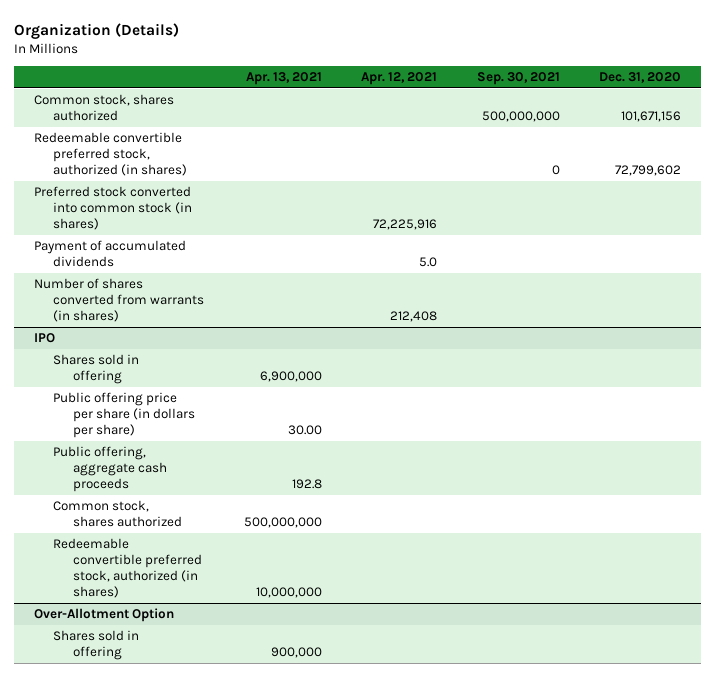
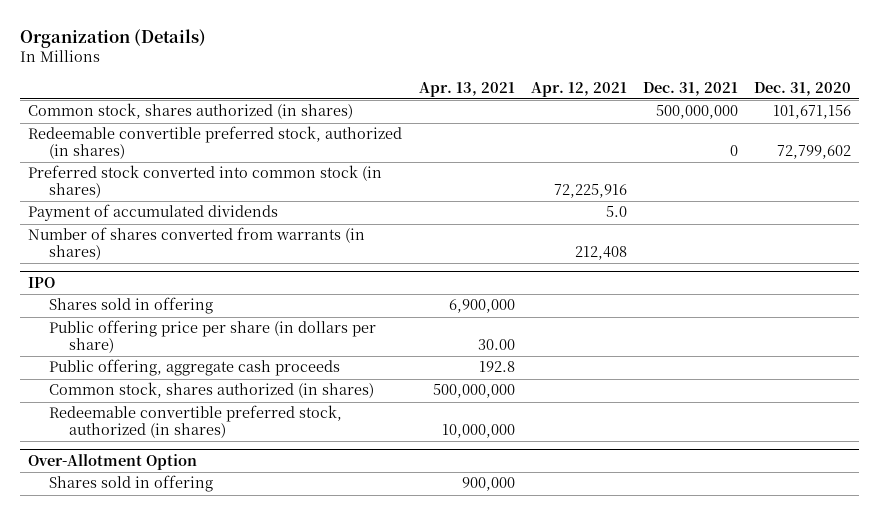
[476,72,560,86] Sep. 30, 2021 -> none
none -> [642,81,738,96] Dec. 31, 2021
[33,94,174,122] Common stock, shares authorized -> [28,103,354,120] Common stock, shares authorized (in shares)
[53,500,182,528] Common stock, shares authorized -> [48,382,374,399] Common stock, shares authorized (in shares)

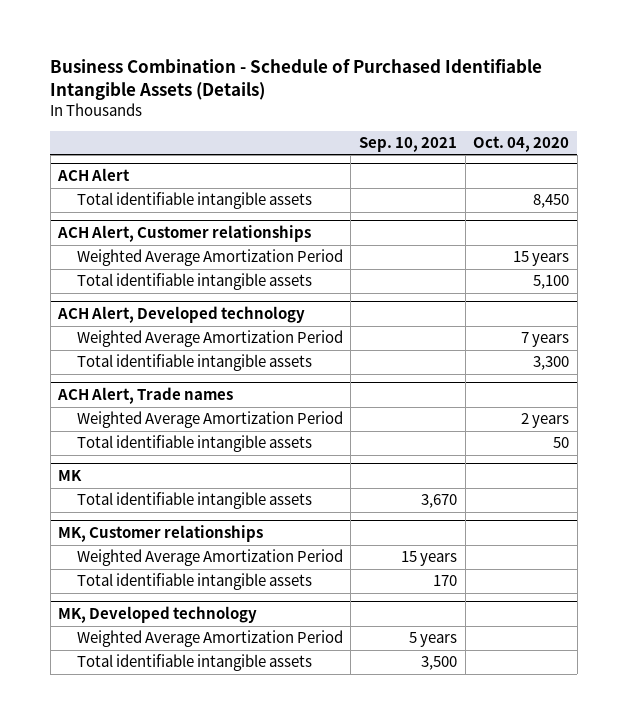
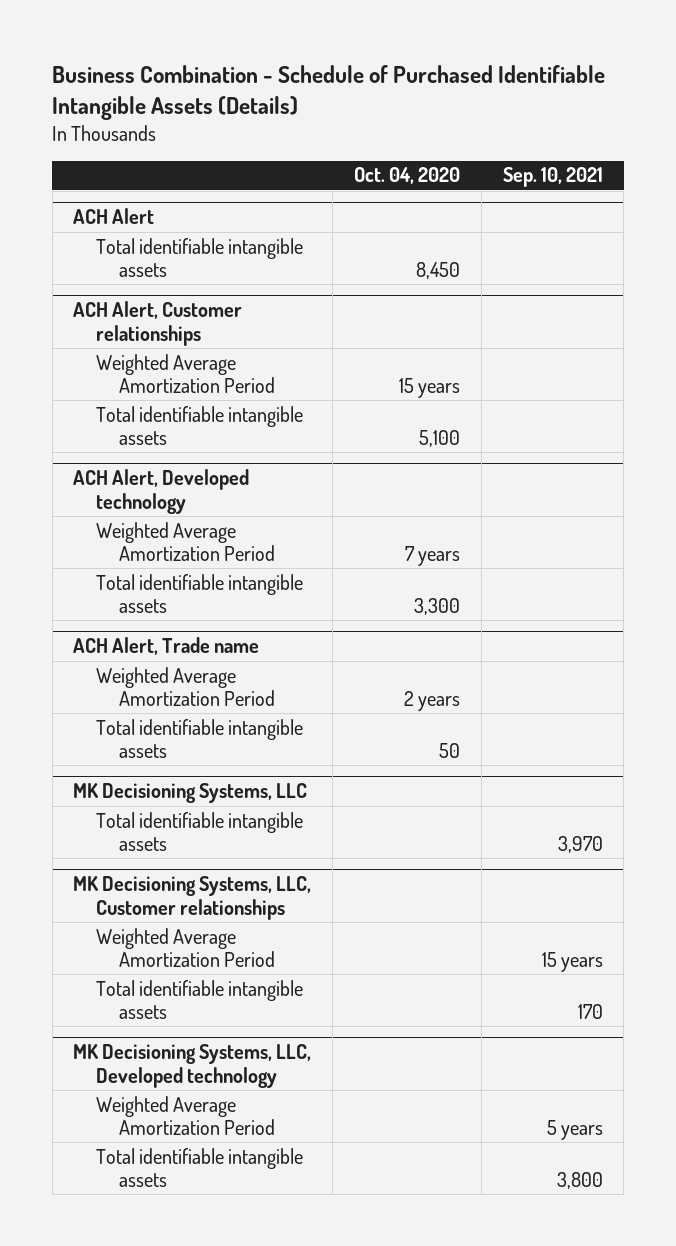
[57,387,234,405] ACH Alert, Trade names -> [73,637,260,656] ACH Alert, Trade name
[58,470,83,482] MK -> [73,783,308,804] MK Decisioning Systems, LLC
[420,494,457,509] 3,670 -> [557,836,603,854] 3,970
[58,525,264,543] MK, Customer relationships -> [73,876,312,921] MK Decisioning Systems, LLC, Customer relationships
[58,606,258,624] MK, Developed technology -> [73,1044,312,1089] MK Decisioning Systems, LLC, Developed technology
[420,656,457,671] 3,500 -> [556,1172,603,1190] 3,800

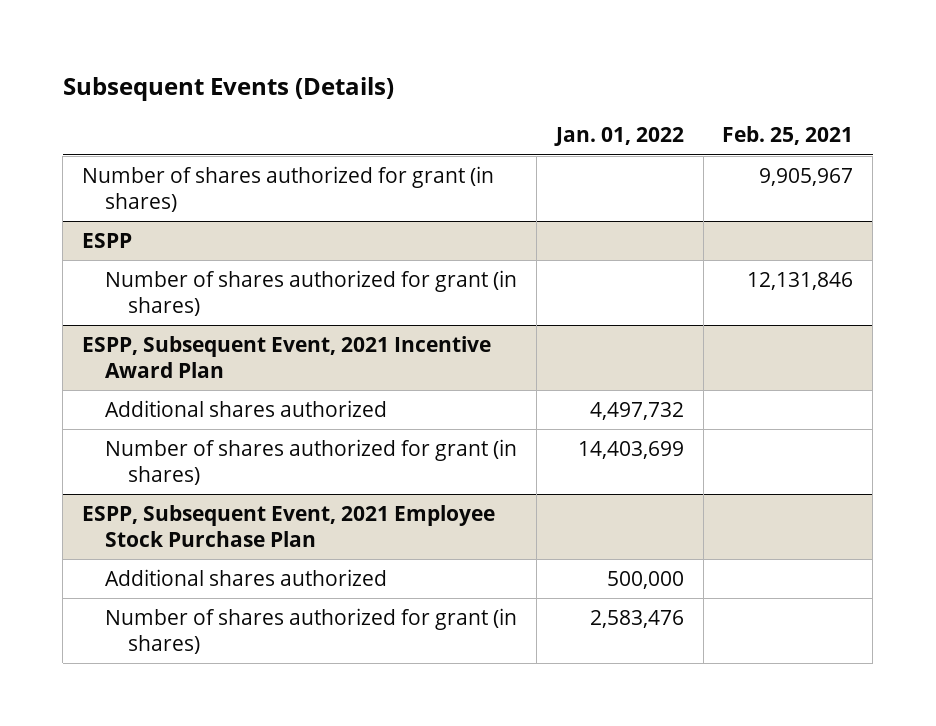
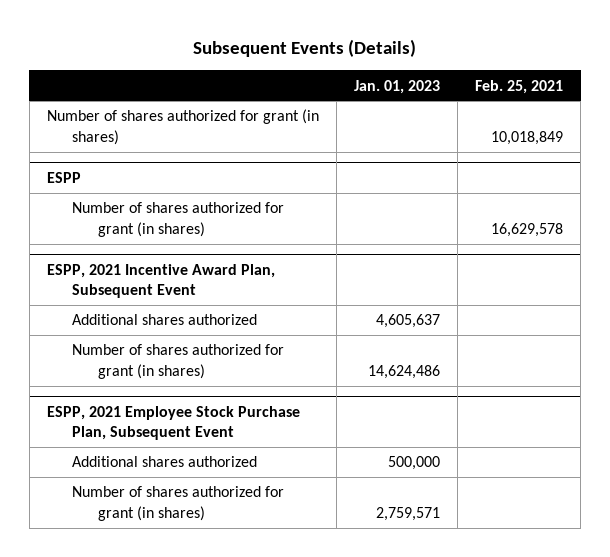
[553,127,684,147] Jan. 01, 2022 -> none
none -> [354,79,441,94] Jan. 01, 2023
[759,167,854,186] 9,905,967 -> [491,130,564,145] 10,018,849
[747,271,854,290] 12,131,846 -> [491,222,564,237] 16,629,578
[82,335,492,378] ESPP, Subsequent Event, 2021 Incentive Award Plan -> [46,263,275,299] ESPP, 2021 Incentive Award Plan, Subsequent Event
[82,504,496,547] ESPP, Subsequent Event, 2021 Employee Stock Purchase Plan -> [46,405,300,441] ESPP, 2021 Employee Stock Purchase Plan, Subsequent Event

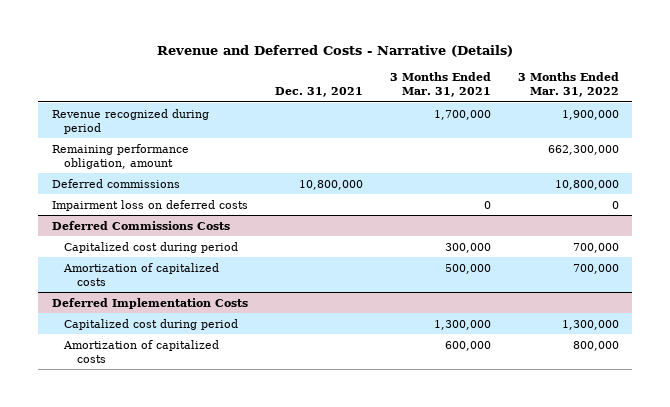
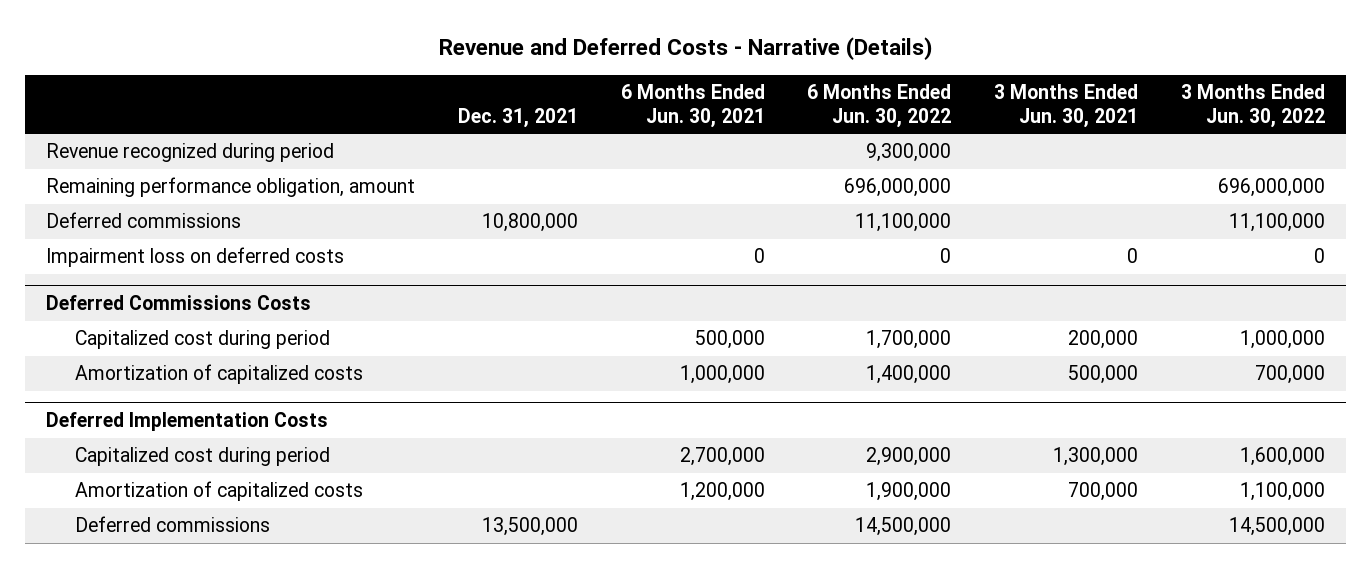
[389,72,491,98] 3 Months Ended Mar. 31, 2021 -> none
[517,72,619,98] 3 Months Ended Mar. 31, 2022 -> none
none -> [620,84,765,129] 6 Months Ended Jun. 30, 2021
none -> [807,84,952,129] 6 Months Ended Jun. 30, 2022
none -> [994,84,1139,129] 3 Months Ended Jun. 30, 2021
none -> [1181,84,1326,129] 3 Months Ended Jun. 30, 2022
none -> [74,516,270,533] Deferred commissions

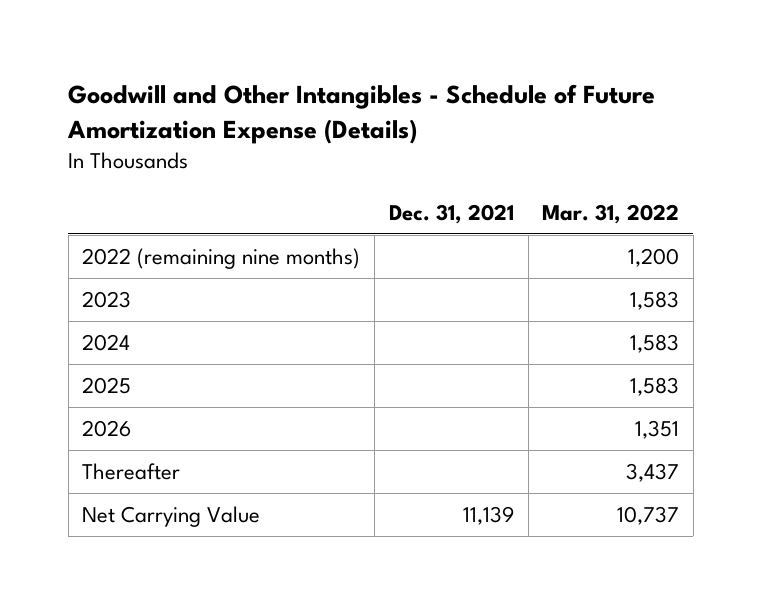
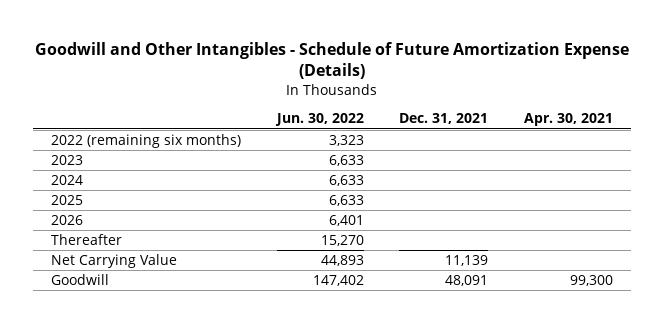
[542,203,680,224] Mar. 31, 2022 -> none
none -> [274,113,364,127] Jun. 30, 2022
none -> [523,113,613,127] Apr. 30, 2021
[82,247,361,269] 2022 (remaining nine months) -> [51,134,242,149] 2022 (remaining six months)
none -> [51,274,110,286] Goodwill

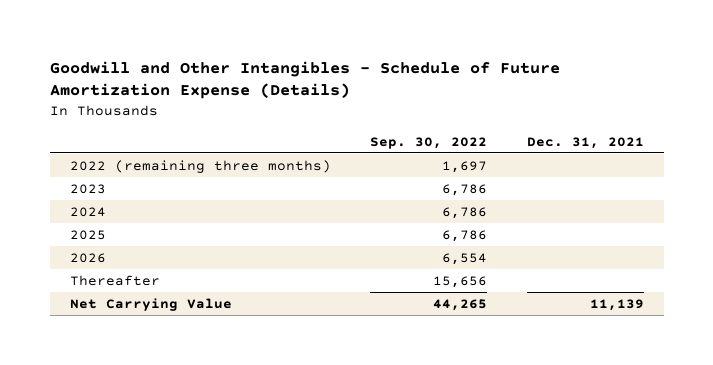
[274,113,364,127] Jun. 30, 2022 -> none
[523,113,613,127] Apr. 30, 2021 -> none
none -> [370,136,488,149] Sep. 30, 2022
[51,134,242,149] 2022 (remaining six months) -> [69,159,331,173] 2022 (remaining three months)
[51,274,110,286] Goodwill -> none

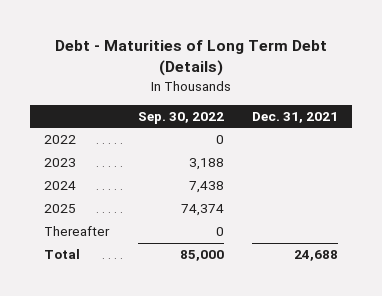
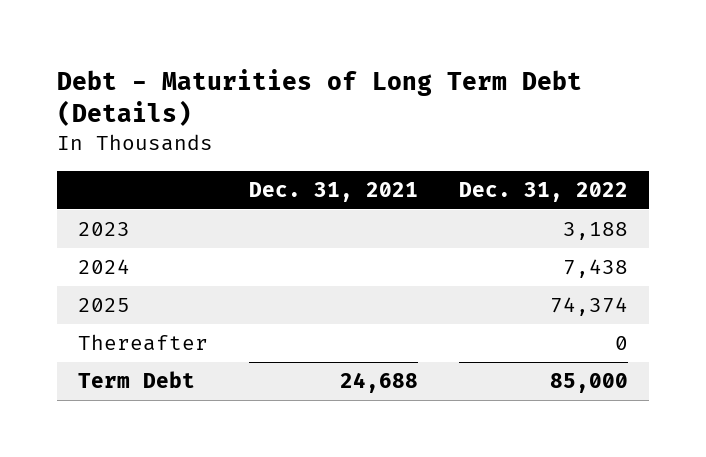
[137,111,224,124] Sep. 30, 2022 -> none
none -> [459,181,629,202] Dec. 31, 2022
[44,135,77,145] 2022 -> none
[44,249,81,260] Total -> [77,371,195,389] Term Debt

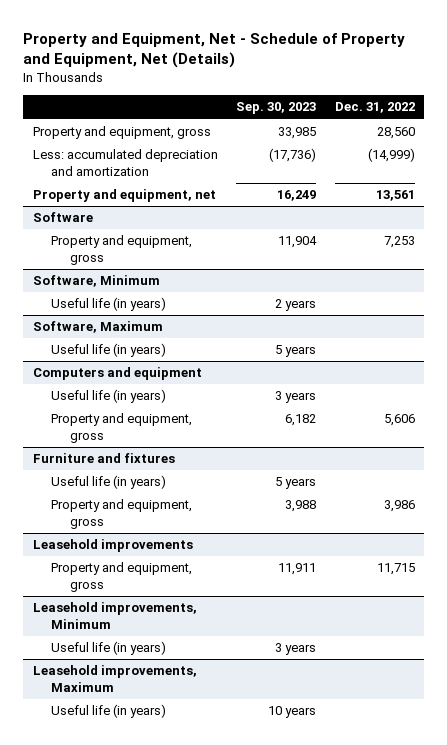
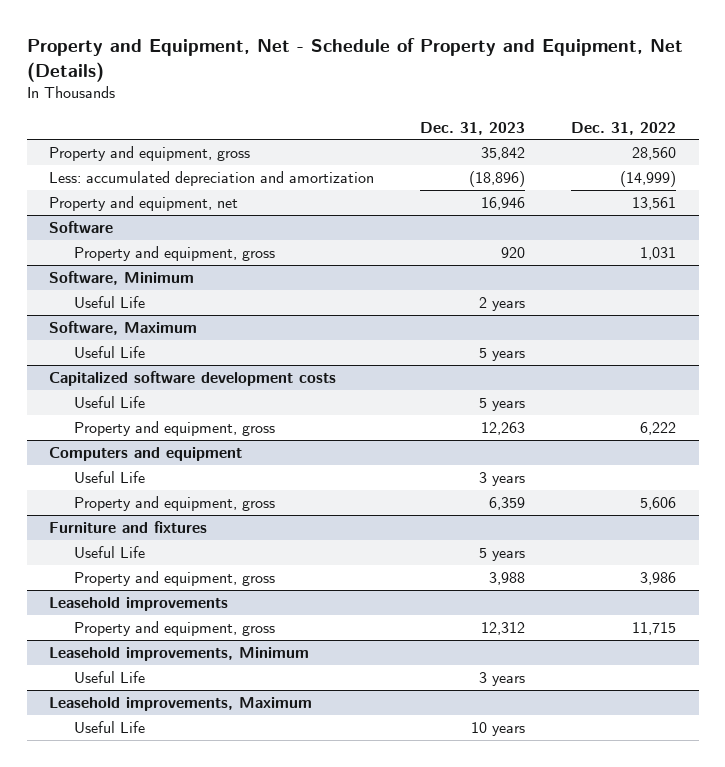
[236,102,317,115] Sep. 30, 2023 -> none
none -> [420,121,526,135] Dec. 31, 2023
[383,236,415,249] 7,253 -> [639,247,676,261] 1,031
[51,297,167,312] Useful life (in years) -> [73,296,145,309] Useful Life
[51,343,167,358] Useful life (in years) -> [73,346,145,359] Useful Life
none -> [49,371,337,387] Capitalized software development costs
none -> [73,396,145,409] Useful Life
none -> [73,421,275,437] Property and equipment, gross
[51,389,167,404] Useful life (in years) -> [73,471,145,484] Useful Life
[51,475,167,490] Useful life (in years) -> [73,546,145,559] Useful Life
[51,641,167,656] Useful life (in years) -> [73,671,145,684] Useful Life
[51,704,167,719] Useful life (in years) -> [73,721,145,734] Useful Life

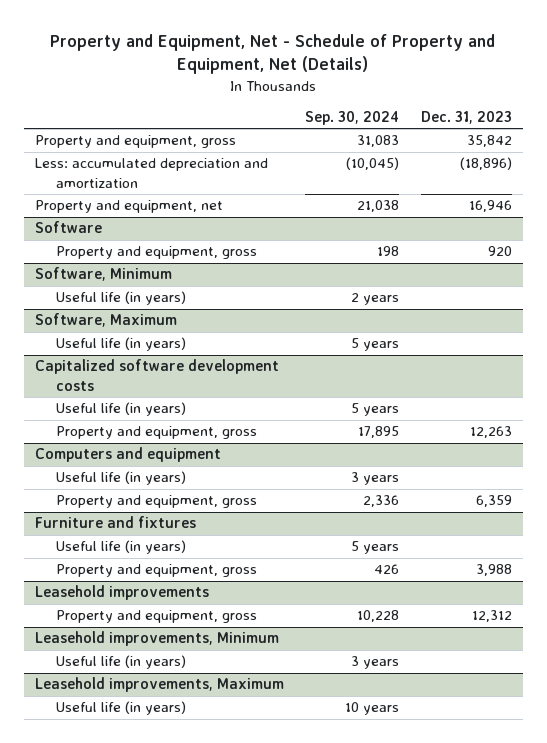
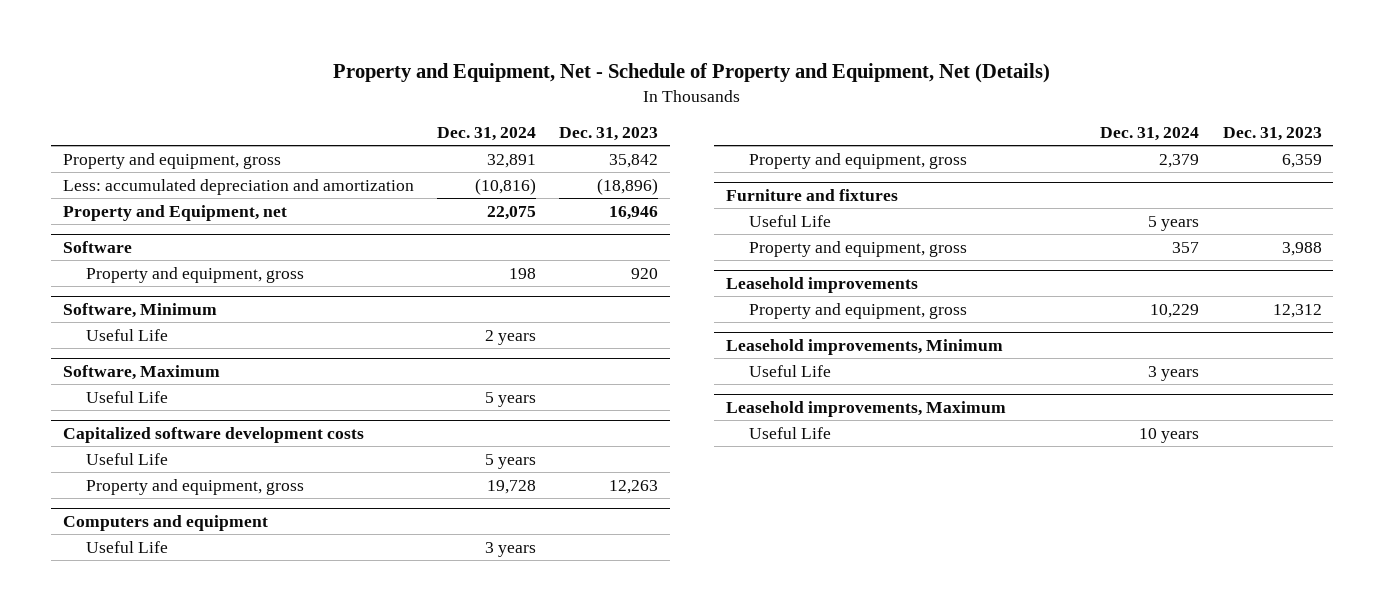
[305,111,400,126] Sep. 30, 2024 -> none
none -> [436,127,536,142] Dec. 31, 2024
[34,200,223,214] Property and equipment, net -> [62,204,287,221] Property and Equipment, net
[55,291,186,306] Useful life (in years) -> [85,328,168,341] Useful Life
[55,337,186,352] Useful life (in years) -> [85,390,168,403] Useful Life
[55,402,186,417] Useful life (in years) -> [85,452,168,465] Useful Life
[55,471,186,486] Useful life (in years) -> [85,540,168,553] Useful Life
[55,540,186,555] Useful life (in years) -> [749,214,832,227] Useful Life
[55,655,186,670] Useful life (in years) -> [749,364,832,377] Useful Life
[55,701,186,716] Useful life (in years) -> [749,426,832,439] Useful Life

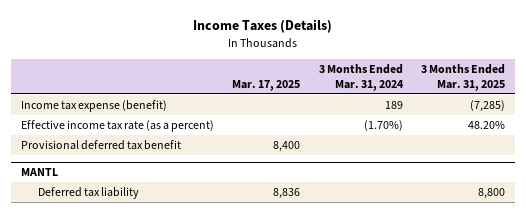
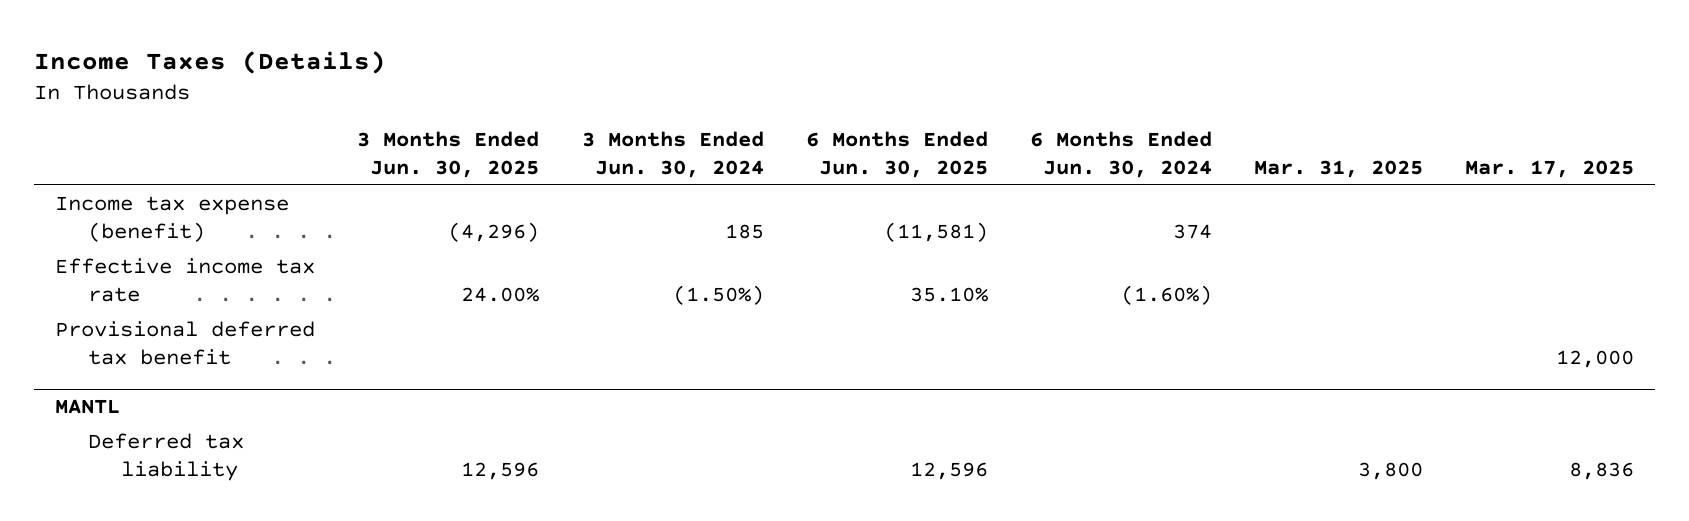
[318,63,404,91] 3 Months Ended Mar. 31, 2024 -> none
[421,63,506,91] 3 Months Ended Mar. 31, 2025 -> none
none -> [357,130,540,179] 3 Months Ended Jun. 30, 2025
none -> [581,130,764,179] 3 Months Ended Jun. 30, 2024
none -> [805,130,988,179] 6 Months Ended Jun. 30, 2025
none -> [1029,130,1212,179] 6 Months Ended Jun. 30, 2024
none -> [1254,160,1424,179] Mar. 31, 2025
[20,119,214,132] Effective income tax rate (as a percent) -> [55,257,316,303] Effective income tax rate
[273,140,301,152] 8,400 -> [1556,350,1635,369] 12,000

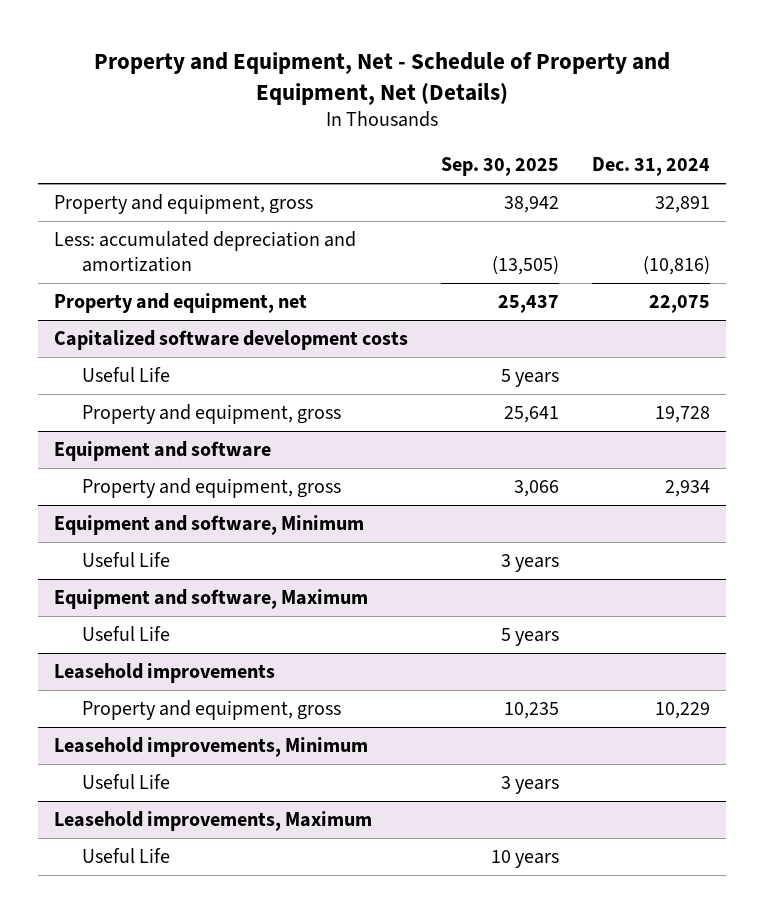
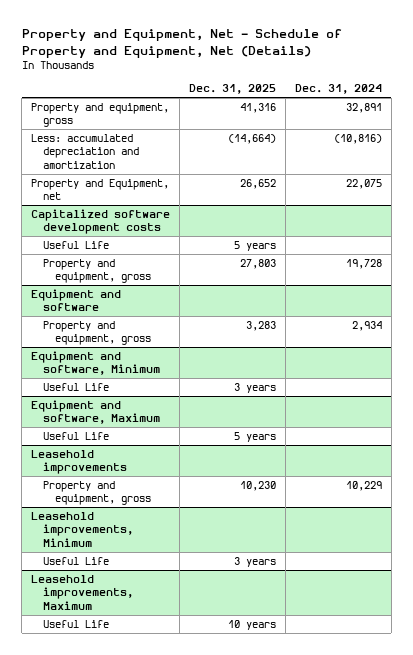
[440,157,559,177] Sep. 30, 2025 -> none
none -> [188,84,276,95] Dec. 31, 2025
[54,292,308,313] Property and equipment, net -> [31,178,170,201] Property and Equipment, net

